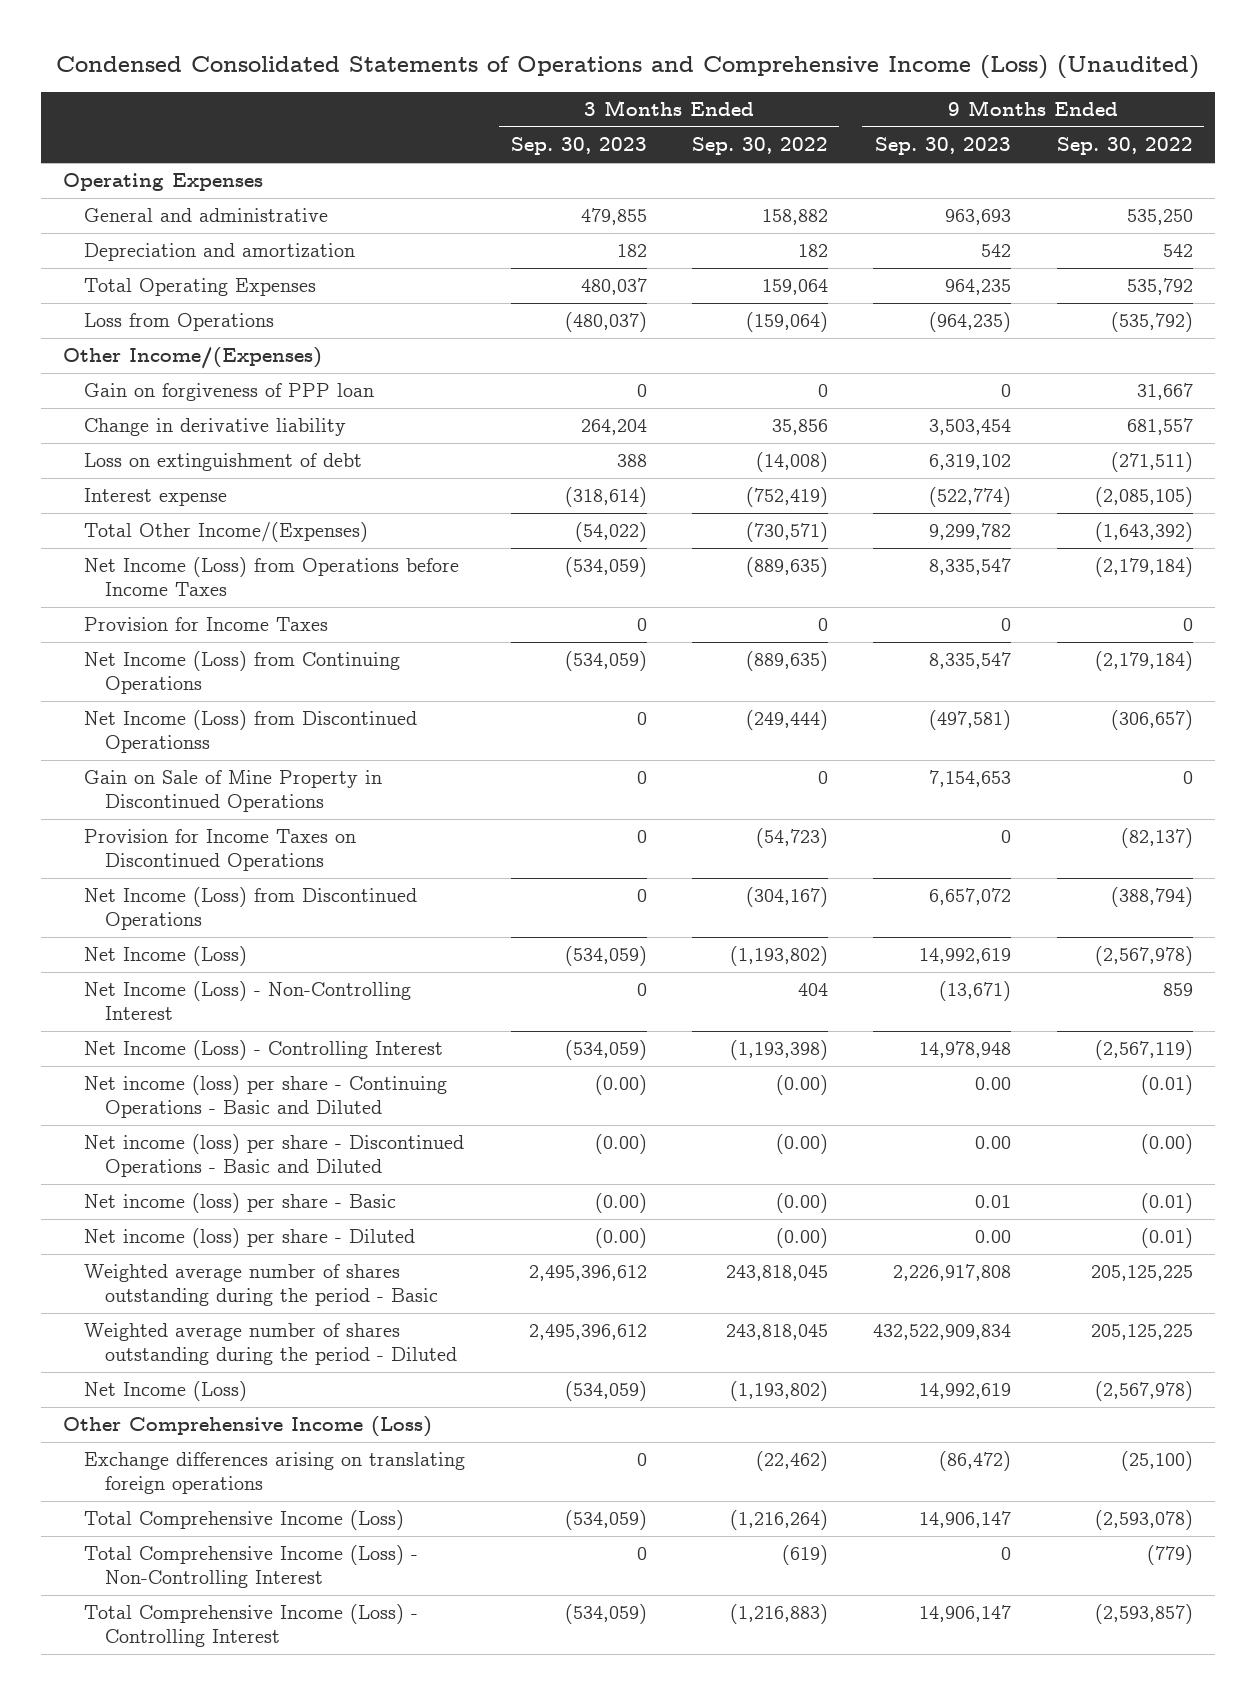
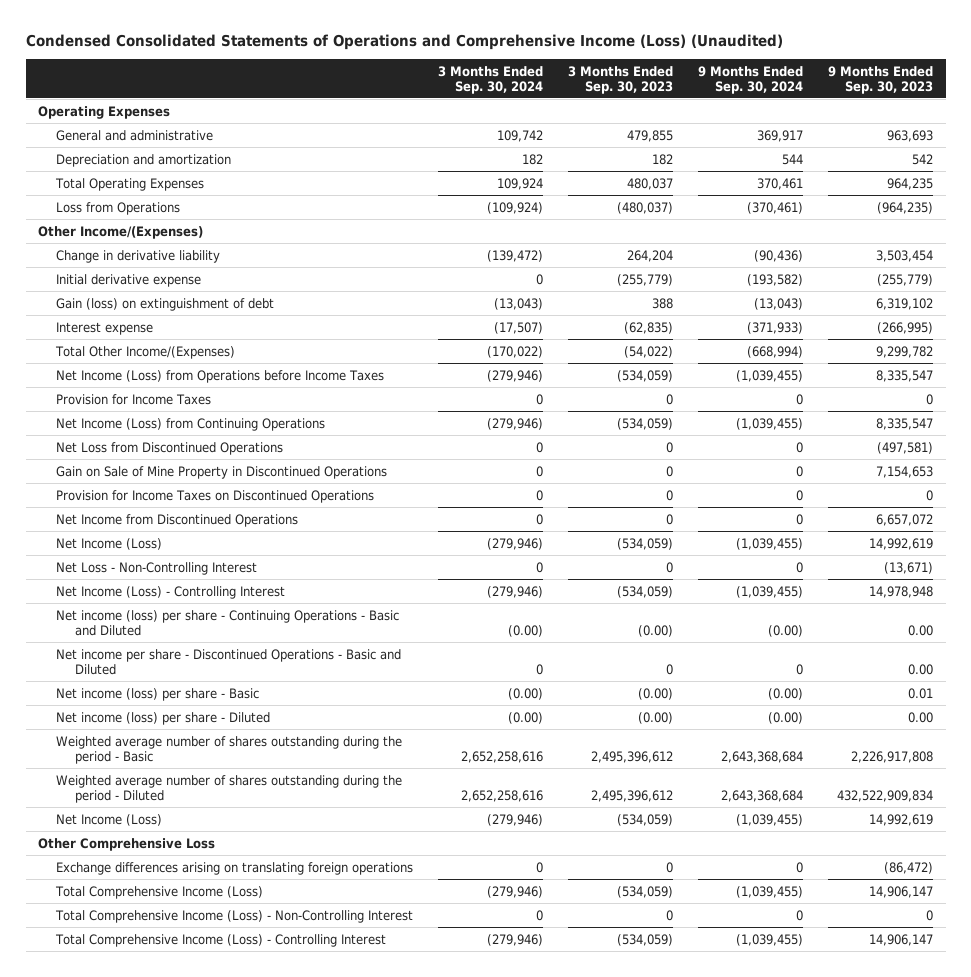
[692,137,829,156] Sep. 30, 2022 -> none
[1056,137,1193,156] Sep. 30, 2022 -> none
none -> [438,65,544,95] 3 Months Ended Sep. 30, 2024
none -> [698,65,804,95] 9 Months Ended Sep. 30, 2024
[84,383,375,402] Gain on forgiveness of PPP loan -> none
none -> [56,273,202,287] Initial derivative expense
[84,453,363,472] Loss on extinguishment of debt -> [56,297,275,311] Gain (loss) on extinguishment of debt
[564,487,647,508] (318,614) -> [624,321,674,334] (62,835)
[929,487,1012,508] (522,774) -> [877,321,934,334] (266,995)
[84,710,418,754] Net Income (Loss) from Discontinued Operationss -> [56,441,284,455] Net Loss from Discontinued Operations
[84,887,418,931] Net Income (Loss) from Discontinued Operations -> [56,513,299,527] Net Income from Discontinued Operations
[84,981,412,1021] Net Income (Loss) - Non-Controlling Interest -> [56,561,258,575] Net Loss - Non-Controlling Interest
[84,1134,465,1178] Net income (loss) per share - Discontinued Operations - Basic and Diluted -> [56,648,402,675] Net income per share - Discontinued Operations - Basic and Diluted
[594,1134,647,1155] (0.00) -> [666,663,674,675] 0
[63,1416,433,1438] Other Comprehensive Income (Loss) -> [37,837,215,851] Other Comprehensive Loss

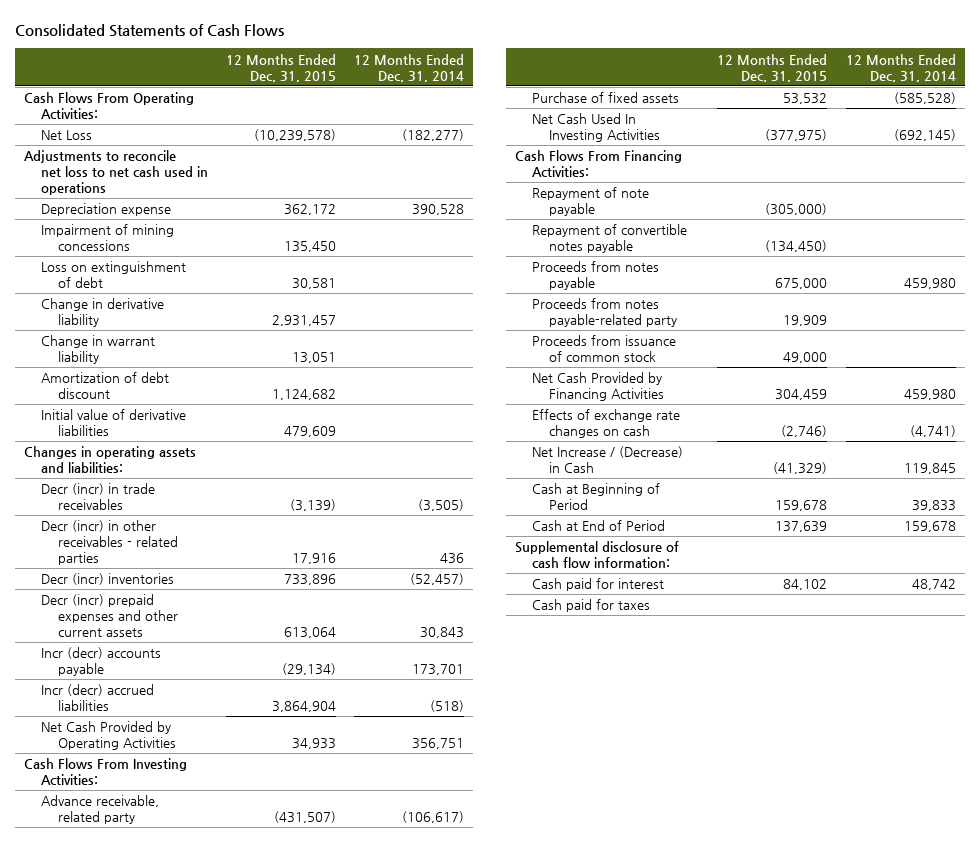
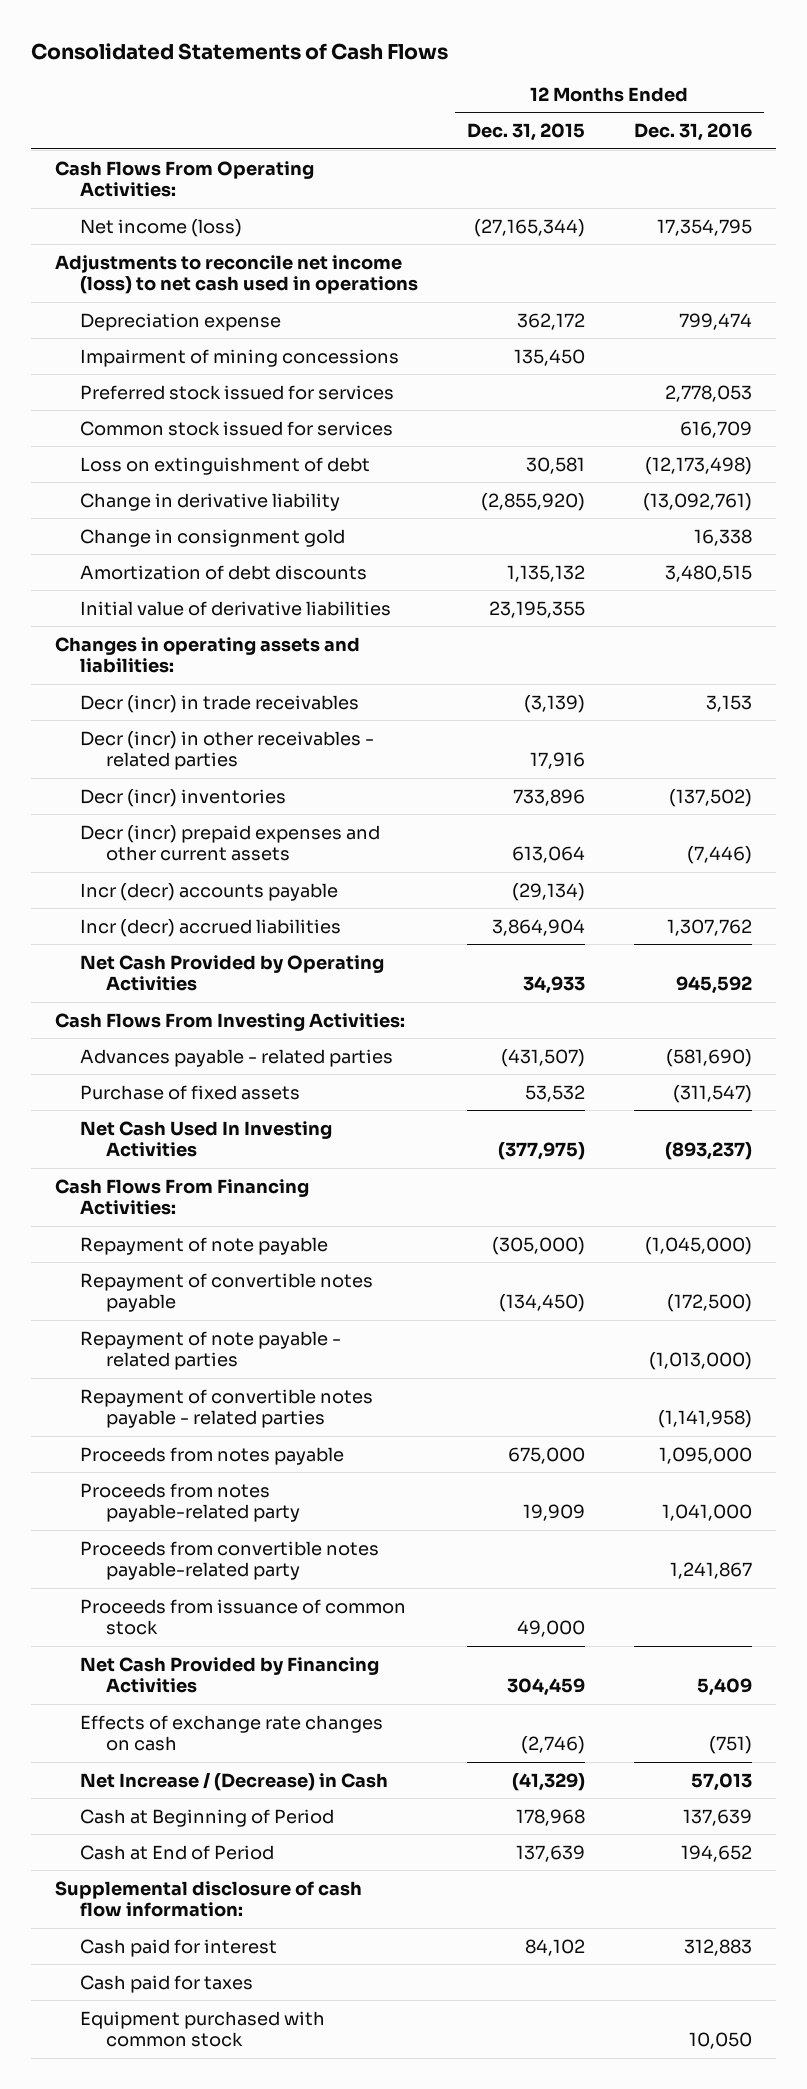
[354,53,465,82] 12 Months Ended Dec. 31, 2014 -> none
none -> [633,123,752,142] Dec. 31, 2016
[40,130,92,141] Net Loss -> [80,218,243,237] Net income (loss)
[253,129,336,142] (10,239,578) -> [474,218,586,237] (27,165,344)
[23,150,208,196] Adjustments to reconcile net loss to net cash used in operations -> [55,254,419,295] Adjustments to reconcile net income (loss) to net cash used in operations
none -> [80,384,395,400] Preferred stock issued for services
none -> [80,420,394,436] Common stock issued for services
[40,335,155,365] Change in warrant liability -> none
[271,315,336,327] 2,931,457 -> [481,492,586,511] (2,855,920)
none -> [80,528,346,547] Change in consignment gold
[40,372,169,400] Amortization of debt discount -> [80,564,368,580] Amortization of debt discounts
[271,389,336,401] 1,124,682 -> [507,564,586,582] 1,135,132
[283,426,336,438] 479,609 -> [489,600,586,618] 23,195,355
[40,795,159,825] Advance receivable, related party -> [80,1048,394,1067] Advances payable - related parties
none -> [80,1330,342,1371] Repayment of note payable - related parties
none -> [80,1388,374,1429] Repayment of convertible notes payable - related parties
none -> [80,1540,380,1581] Proceeds from convertible notes payable-related party
[775,500,828,512] 159,678 -> [516,1808,586,1826] 178,968
none -> [80,2010,326,2048] Equipment purchased with common stock

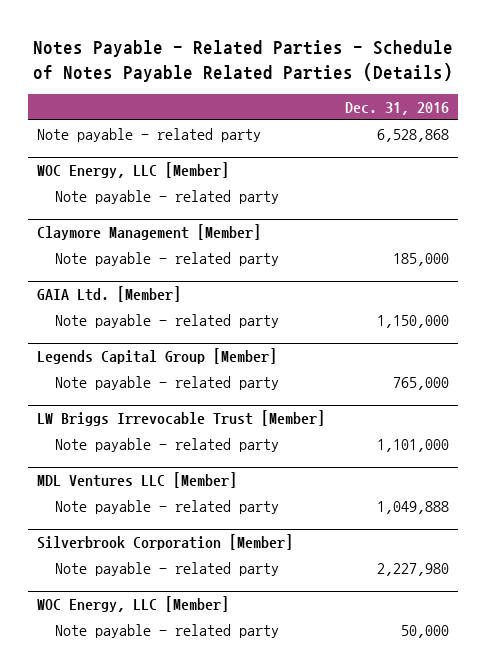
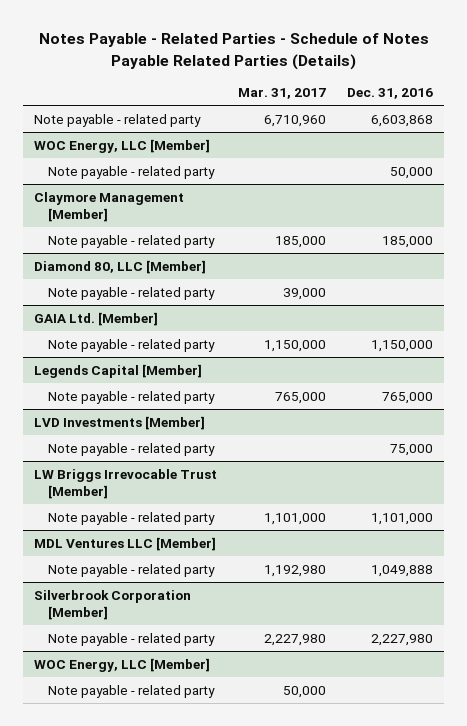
none -> [238,88,327,100] Mar. 31, 2017
[376,128,449,142] 6,528,868 -> [371,114,434,127] 6,603,868
[54,623,279,638] Note payable - related party -> [47,165,215,179] Note payable - related party
none -> [33,259,206,274] Diamond 80, LLC [Member]
none -> [47,286,215,300] Note payable - related party
[37,348,278,365] Legends Capital Group [Member] -> [33,363,202,378] Legends Capital [Member]
none -> [33,415,205,430] LVD Investments [Member]
none -> [47,442,215,456] Note payable - related party
[54,189,279,204] Note payable - related party -> [47,684,215,698] Note payable - related party

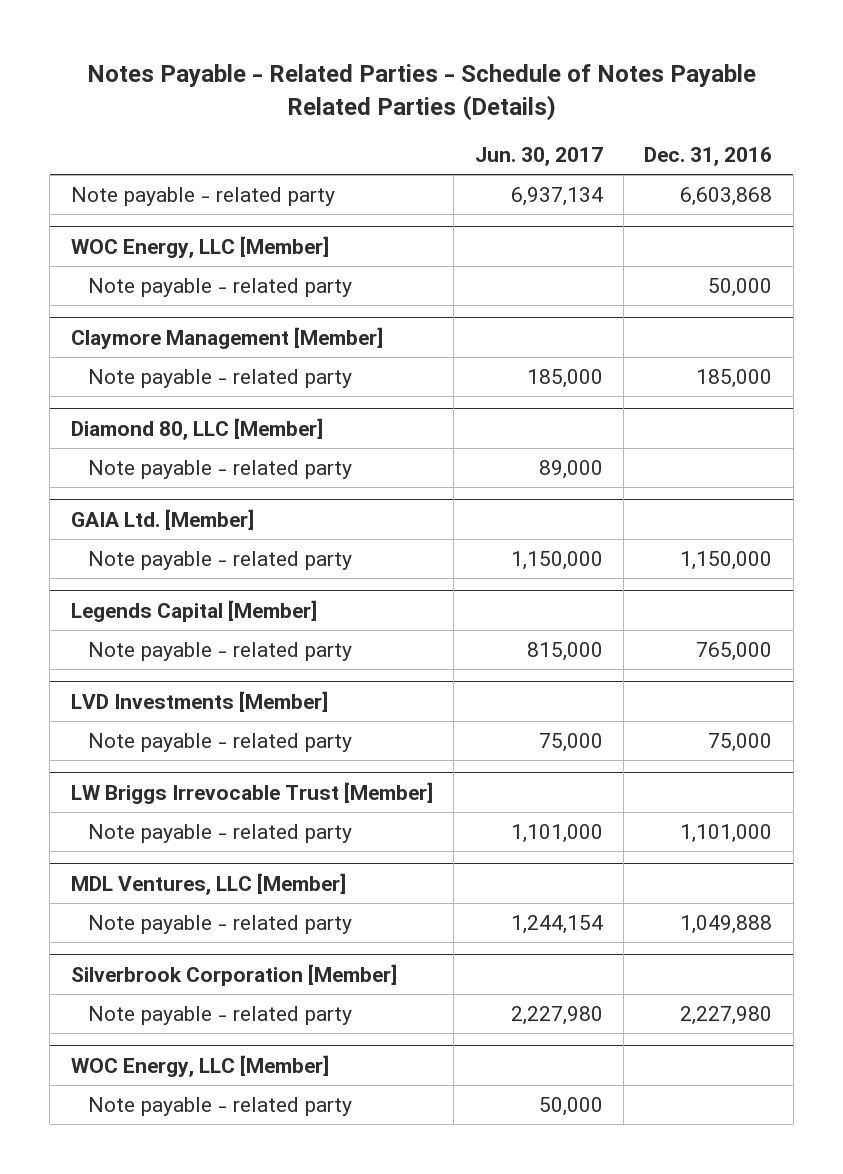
[238,88,327,100] Mar. 31, 2017 -> none
none -> [474,147,603,167] Jun. 30, 2017
[33,536,216,551] MDL Ventures LLC [Member] -> [70,872,346,895] MDL Ventures, LLC [Member]

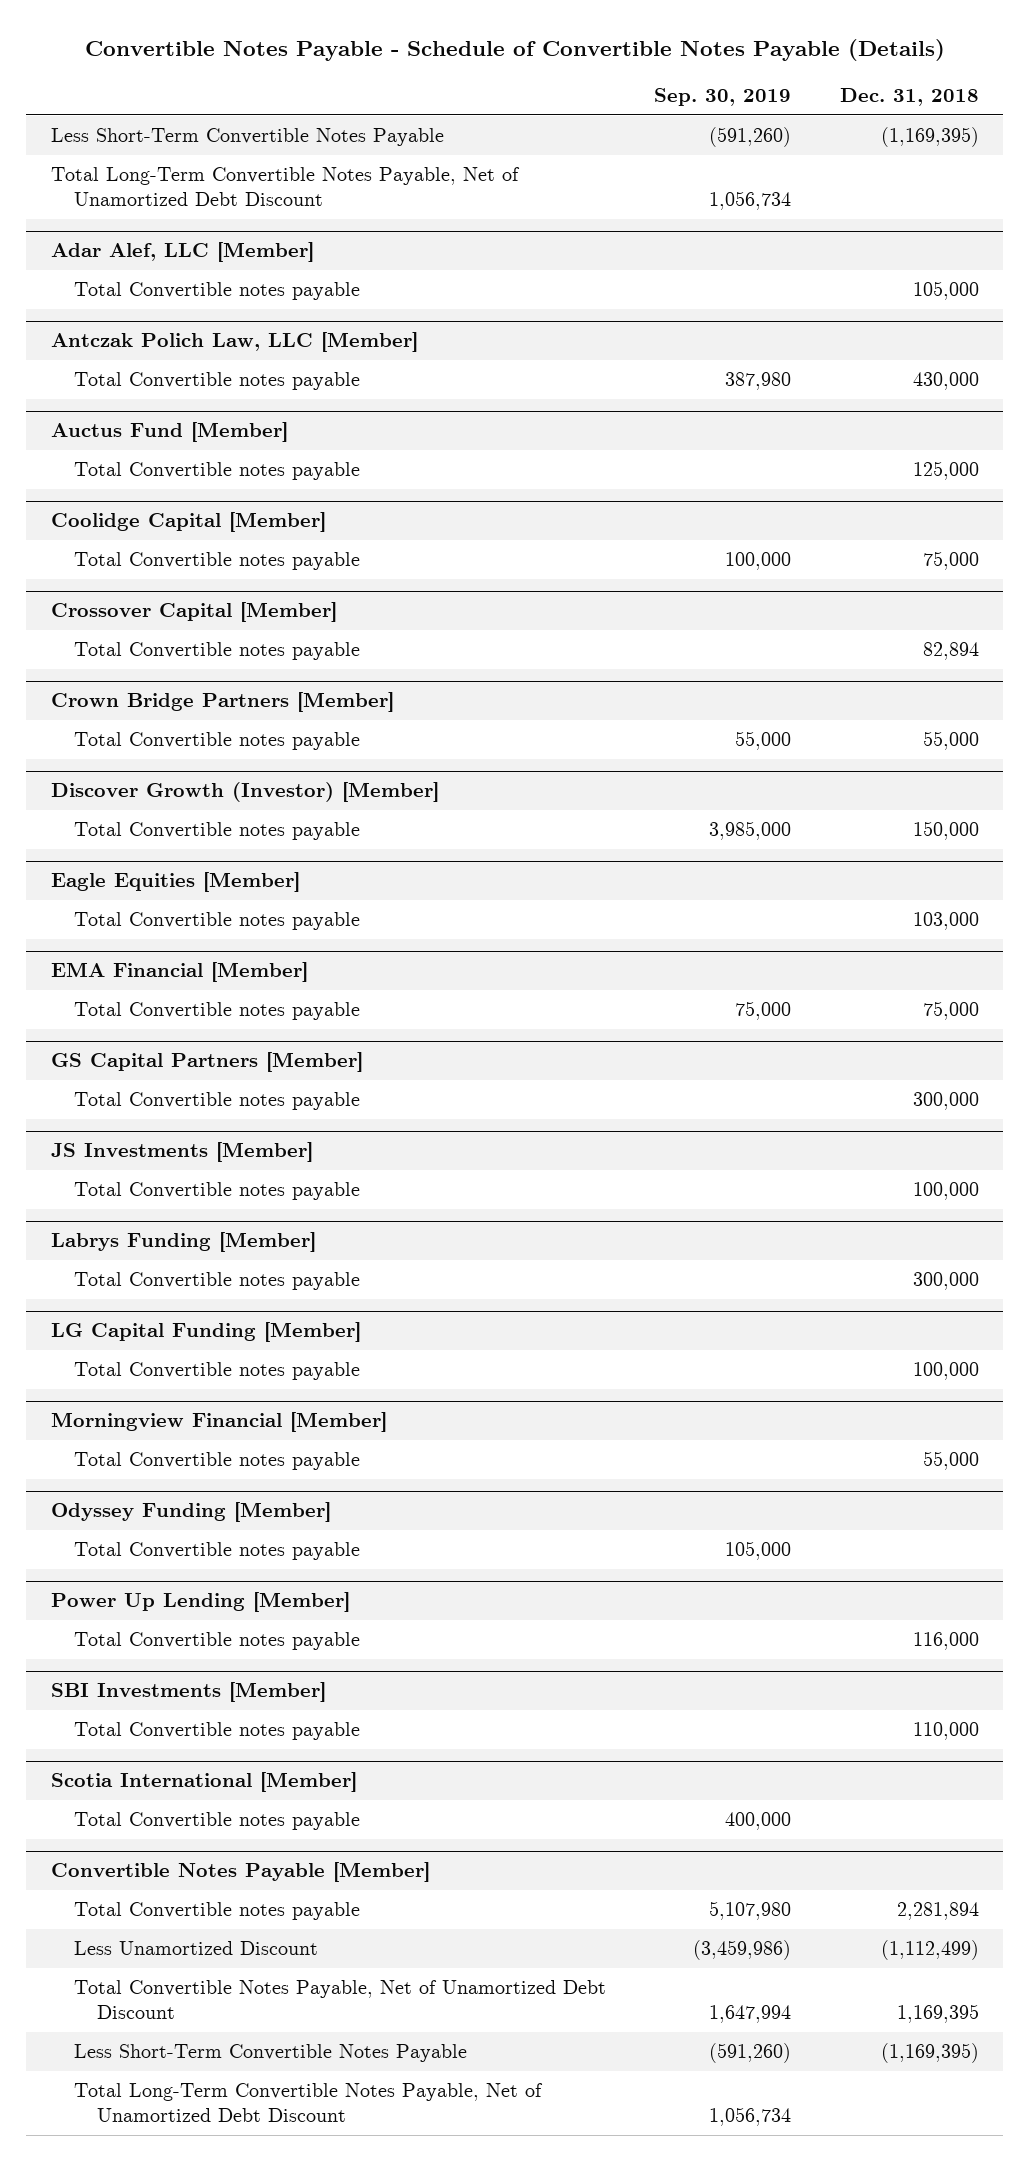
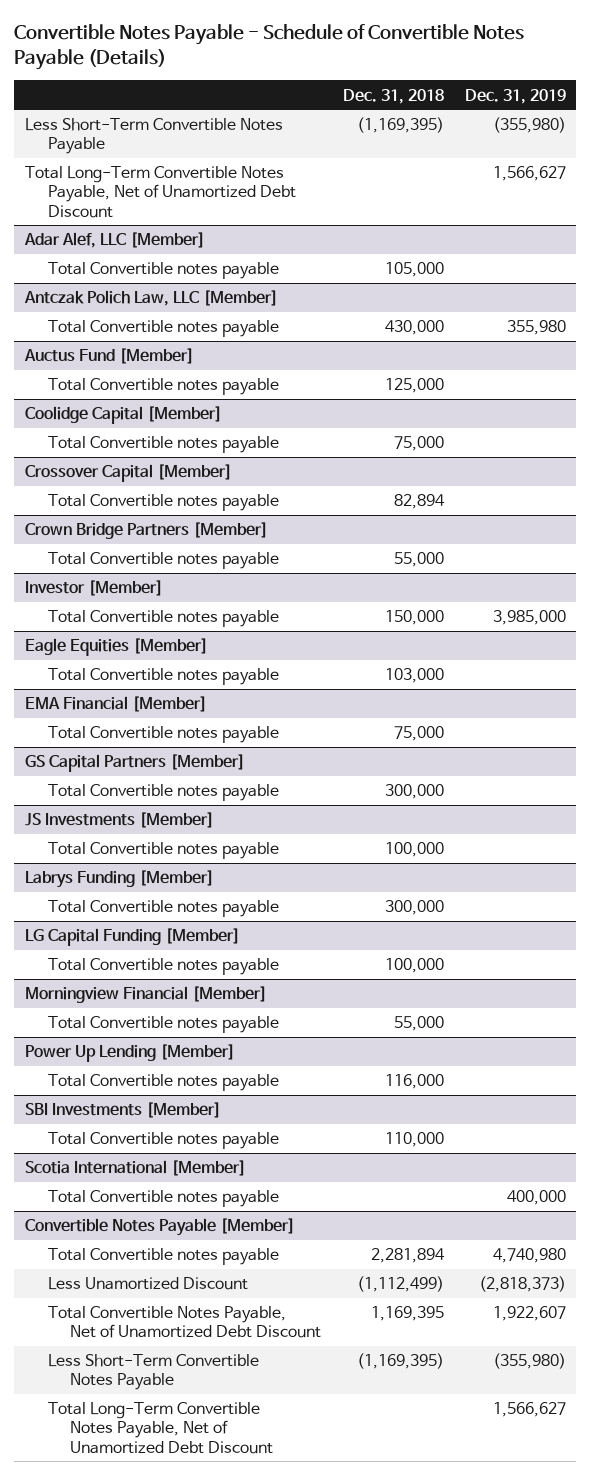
[654,87,792,106] Sep. 30, 2019 -> none
none -> [464,88,566,104] Dec. 31, 2019
[50,782,439,803] Discover Growth (Investor) [Member] -> [25,580,164,597] Investor [Member]
[50,1502,331,1523] Odyssey Funding [Member] -> none
[73,1542,360,1561] Total Convertible notes payable -> none

